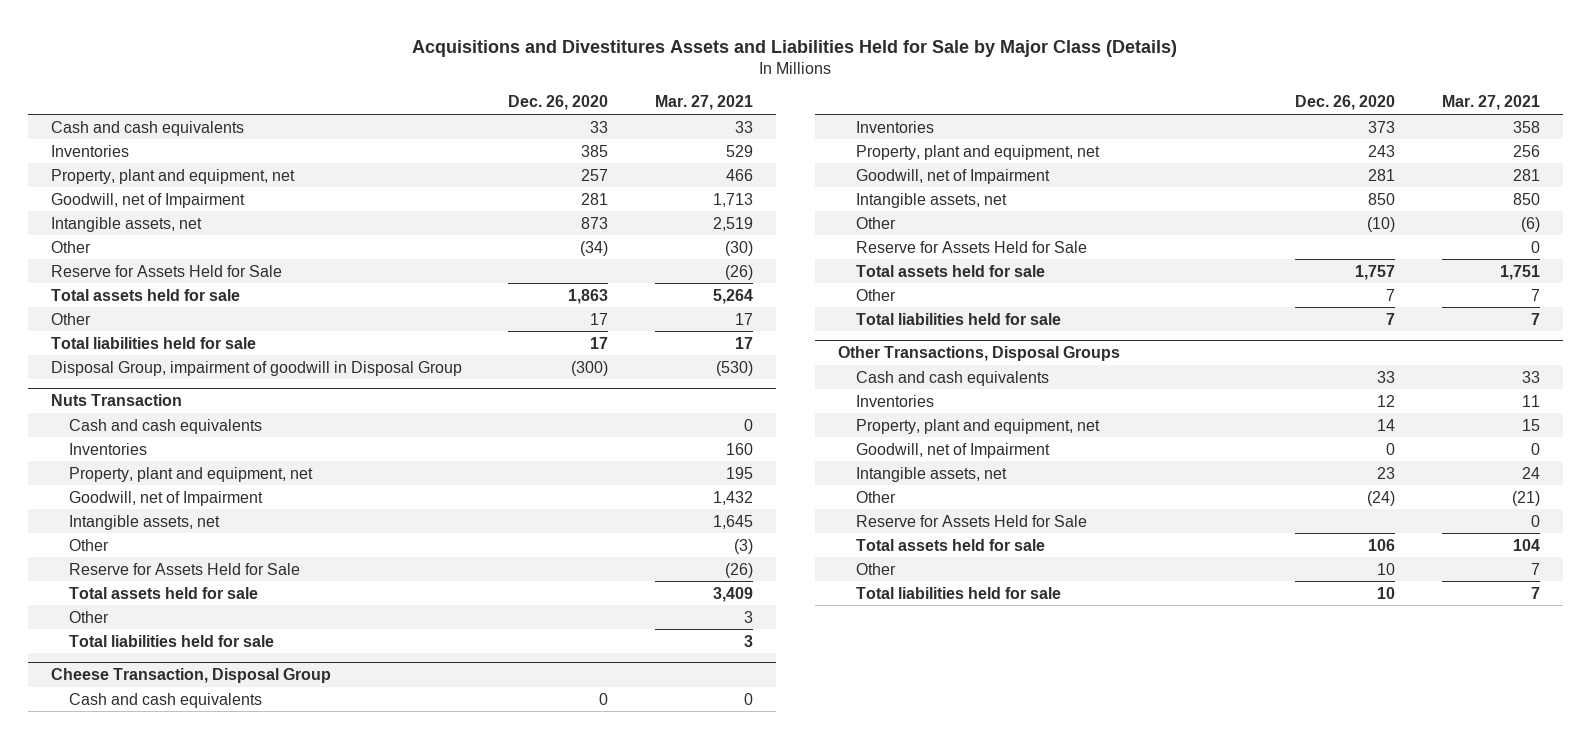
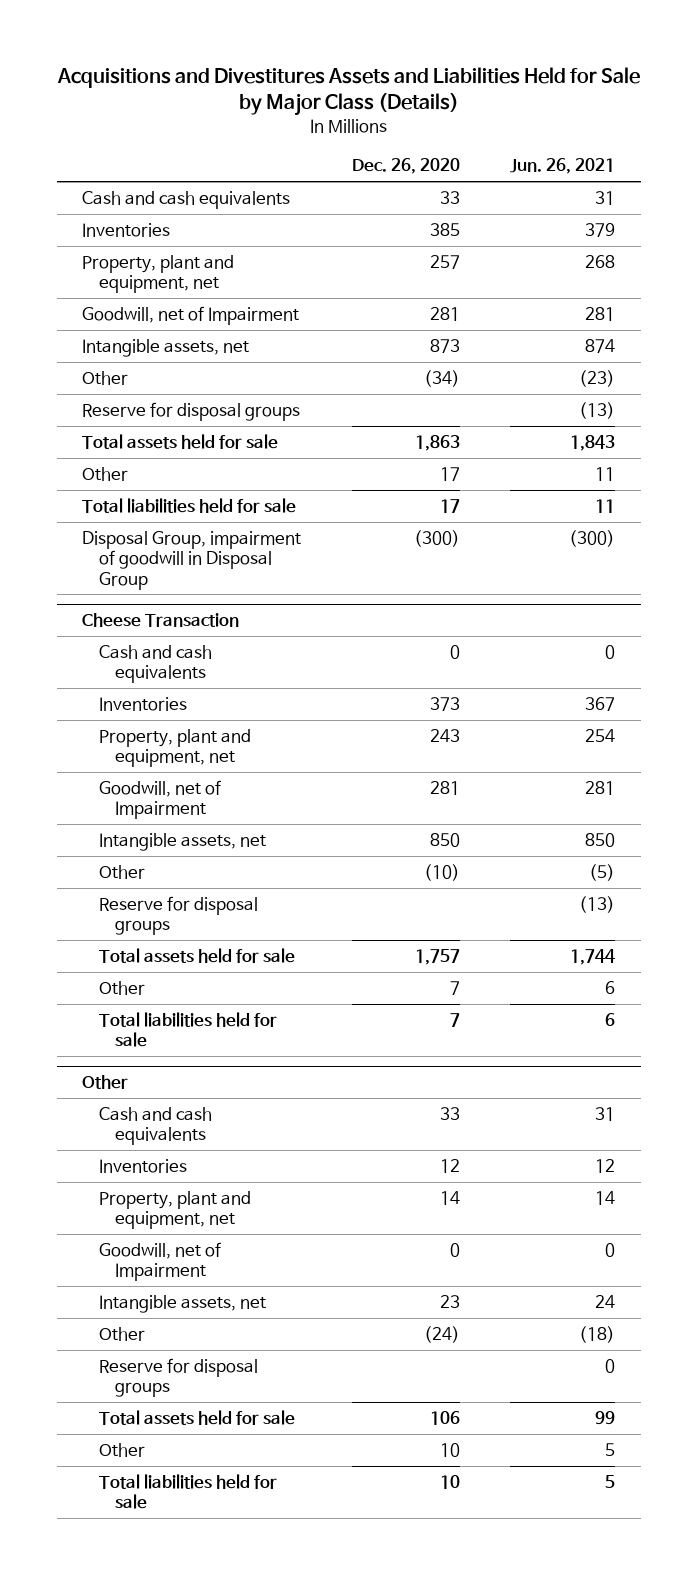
[654,95,753,111] Mar. 27, 2021 -> none
none -> [510,158,616,175] Jun. 26, 2021
[51,264,283,277] Reserve for Assets Held for Sale -> [82,402,301,422] Reserve for disposal groups
[51,393,183,406] Nuts Transaction -> none
[69,418,263,434] Cash and cash equivalents -> none
[69,442,148,455] Inventories -> none
[69,466,314,482] Property, plant and equipment, net -> none
[69,490,264,506] Goodwill, net of Impairment -> none
[69,514,221,530] Intangible assets, net -> none
[69,538,110,551] Other -> none
[69,562,301,575] Reserve for Assets Held for Sale -> none
[69,586,259,599] Total assets held for sale -> none
[69,610,110,623] Other -> none
[69,634,275,647] Total liabilities held for sale -> none
[51,667,332,683] Cheese Transaction, Disposal Group -> [82,613,240,628] Cheese Transaction
[856,240,1088,253] Reserve for Assets Held for Sale -> [98,896,258,936] Reserve for disposal groups
[838,345,1121,361] Other Transactions, Disposal Groups -> [82,1075,129,1090] Other
[856,514,1088,527] Reserve for Assets Held for Sale -> [98,1358,258,1398] Reserve for disposal groups

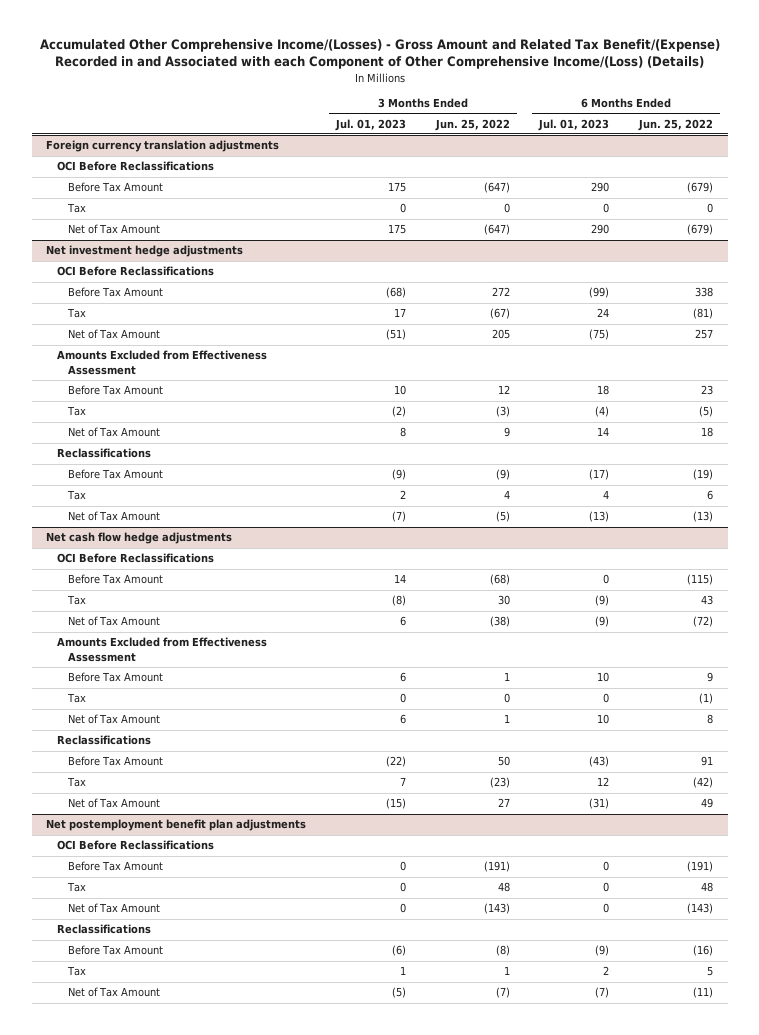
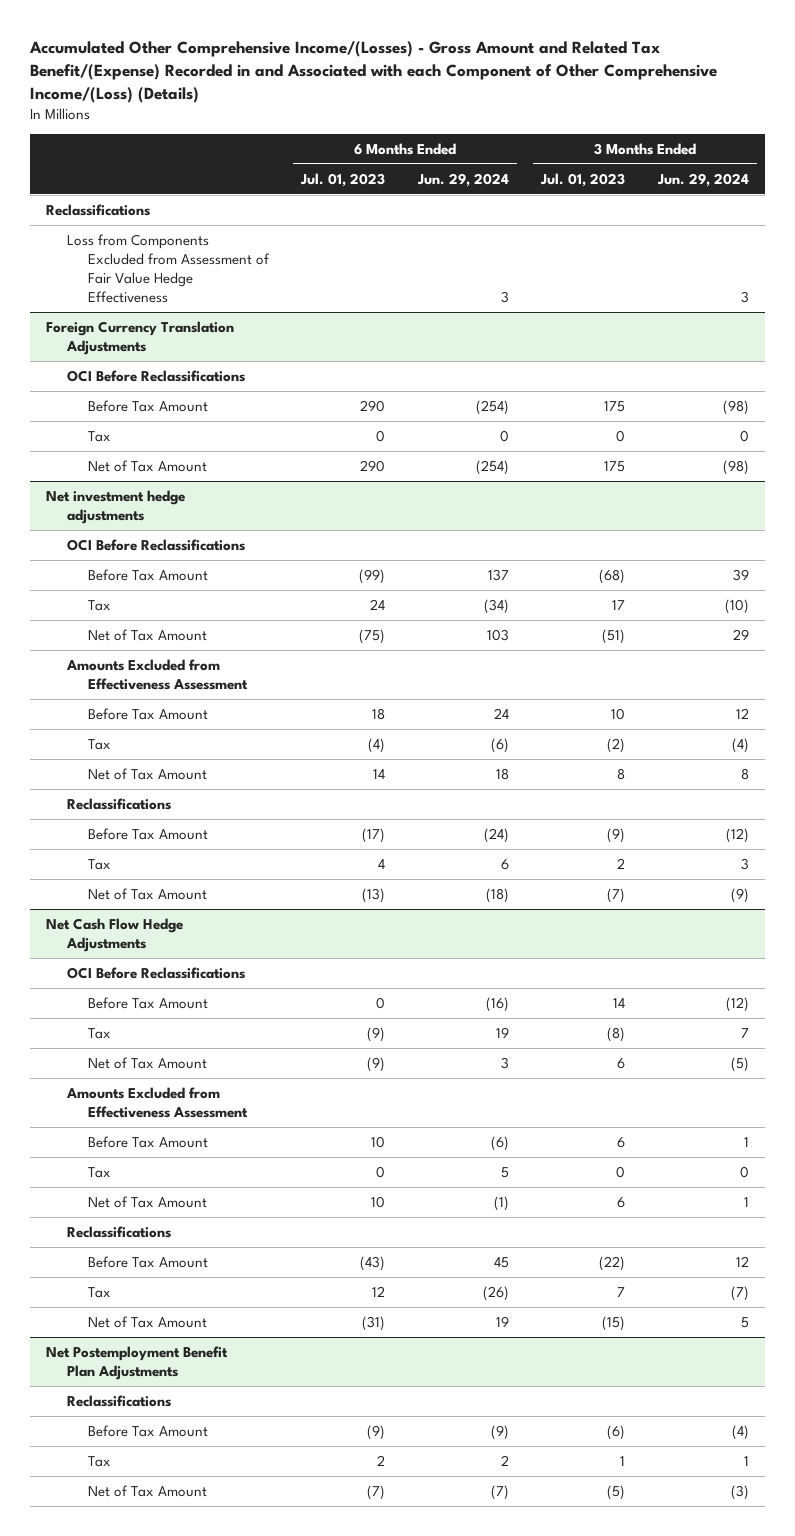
[434,118,510,131] Jun. 25, 2022 -> none
[637,118,713,131] Jun. 25, 2022 -> none
none -> [416,172,509,187] Jun. 29, 2024
none -> [656,172,749,187] Jun. 29, 2024
none -> [46,203,151,216] Reclassifications
none -> [67,233,271,303] Loss from Components Excluded from Assessment of Fair Value Hedge Effectiveness
[46,140,280,153] Foreign currency translation adjustments -> [46,320,235,355] Foreign Currency Translation Adjustments
[46,532,233,545] Net cash flow hedge adjustments -> [46,917,184,952] Net Cash Flow Hedge Adjustments
[57,840,215,851] OCI Before Reclassifications -> none
[68,861,164,872] Before Tax Amount -> none
[67,882,87,893] Tax -> none
[68,903,161,914] Net of Tax Amount -> none
[46,819,307,832] Net postemployment benefit plan adjustments -> [46,1345,229,1380] Net Postemployment Benefit Plan Adjustments

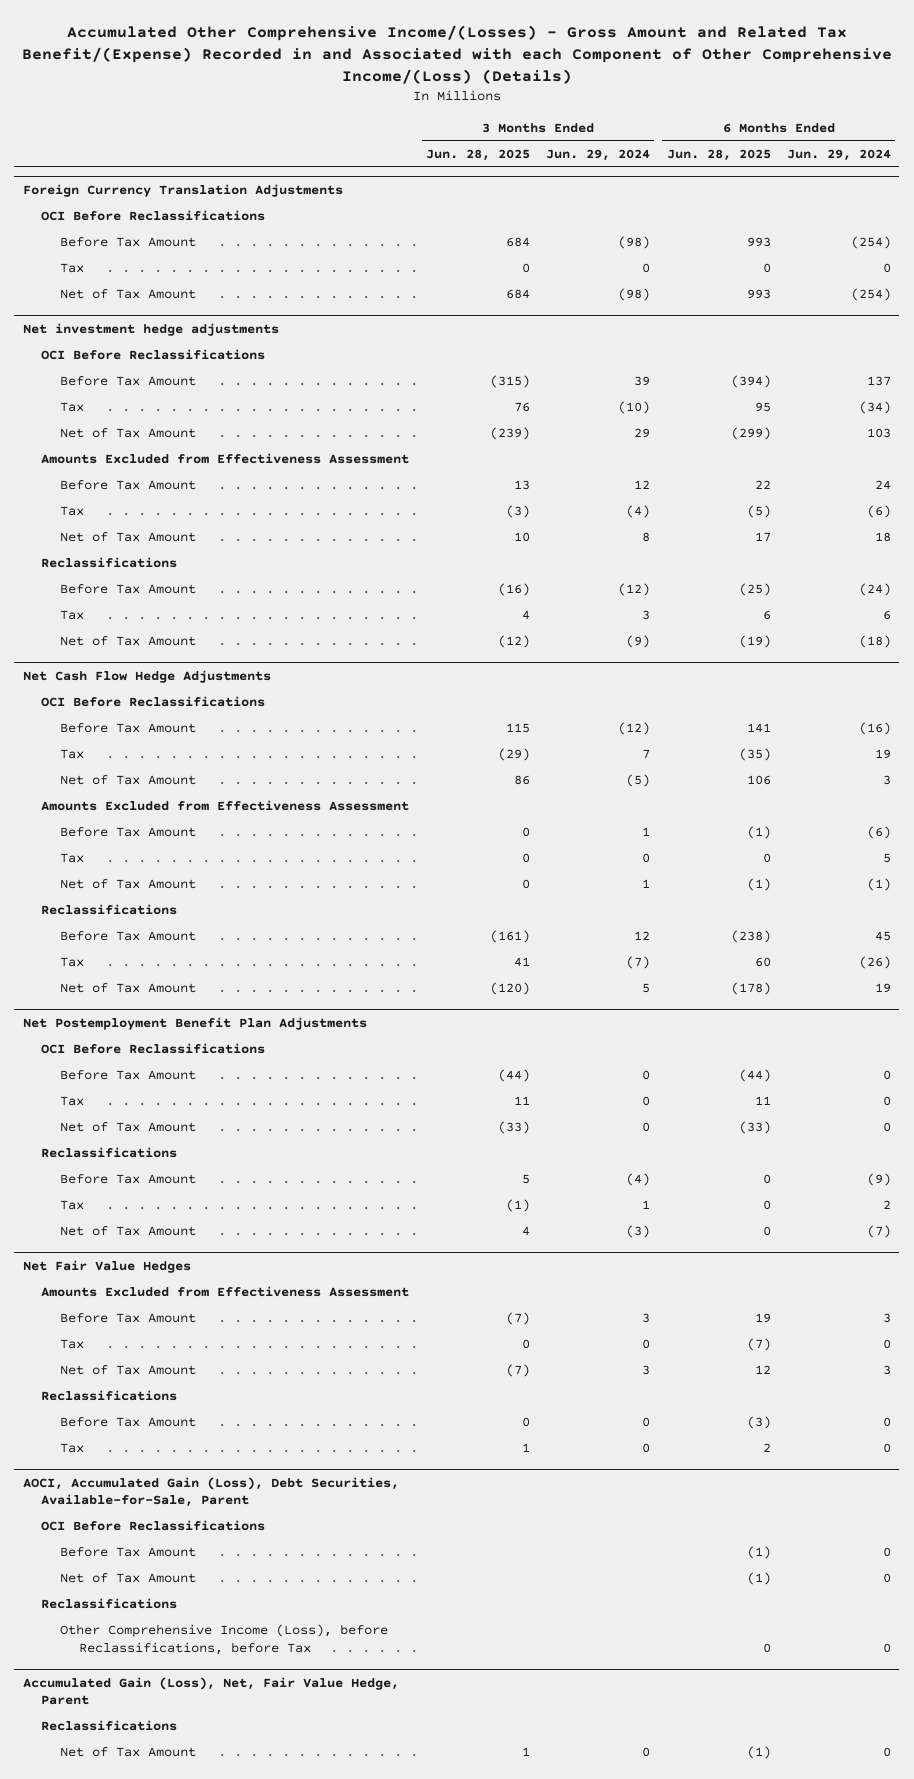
[300,172,386,187] Jul. 01, 2023 -> none
[540,172,626,187] Jul. 01, 2023 -> none
none -> [425,148,530,161] Jun. 28, 2025
none -> [666,148,771,161] Jun. 28, 2025
[46,203,151,216] Reclassifications -> none
[67,233,271,303] Loss from Components Excluded from Assessment of Fair Value Hedge Effectiveness -> none
none -> [41,1043,266,1055] OCI Before Reclassifications
none -> [59,1070,196,1081] Before Tax Amount
none -> [59,1096,84,1107] Tax
none -> [59,1122,196,1133] Net of Tax Amount
none -> [22,1259,191,1273] Net Fair Value Hedges
none -> [41,1286,410,1298] Amounts Excluded from Effectiveness Assessment
none -> [59,1313,196,1324] Before Tax Amount
none -> [59,1339,84,1350] Tax
none -> [59,1365,196,1376] Net of Tax Amount
none -> [41,1390,178,1402] Reclassifications
none -> [59,1417,196,1428] Before Tax Amount
none -> [59,1443,84,1454] Tax
none -> [22,1476,399,1508] AOCI, Accumulated Gain (Loss), Debt Securities, Available-for-Sale, Parent
none -> [41,1520,266,1532] OCI Before Reclassifications
none -> [59,1547,196,1558] Before Tax Amount
none -> [59,1573,196,1584] Net of Tax Amount
none -> [41,1598,178,1610] Reclassifications
none -> [59,1624,388,1655] Other Comprehensive Income (Loss), before Reclassifications, before Tax
none -> [22,1676,399,1706] Accumulated Gain (Loss), Net, Fair Value Hedge, Parent
none -> [41,1720,178,1732] Reclassifications
none -> [59,1747,196,1758] Net of Tax Amount

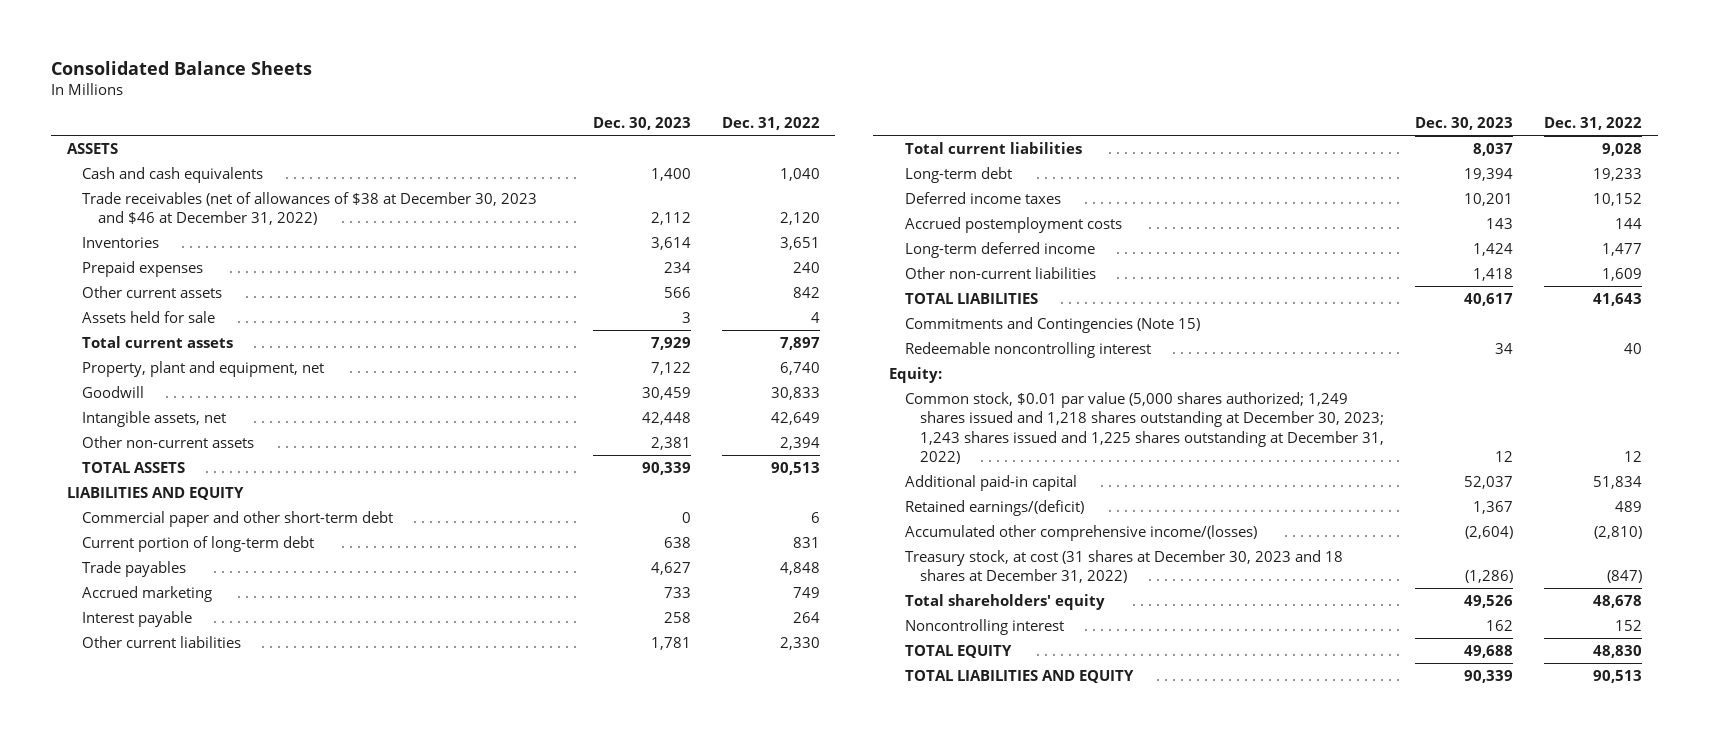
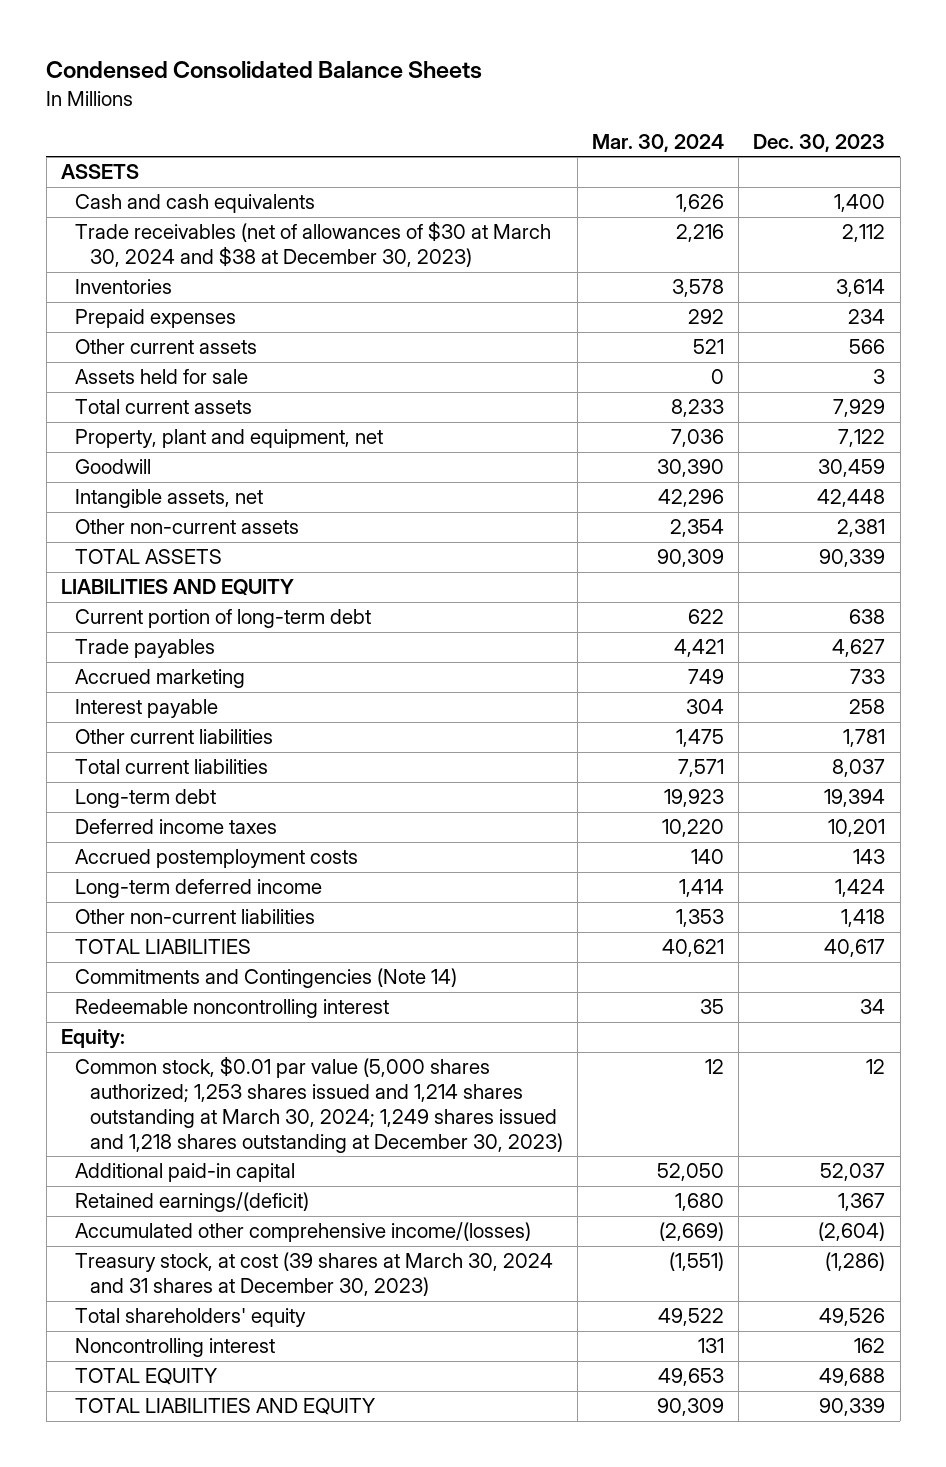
[51,60,313,75] Consolidated Balance Sheets -> [46,61,483,80] Condensed Consolidated Balance Sheets
[721,117,820,131] Dec. 31, 2022 -> none
none -> [592,133,725,152] Mar. 30, 2024
[82,191,538,226] Trade receivables (net of allowances of $38 at December 30, 2023 and $46 at December 31, 2022) -> [75,221,552,268] Trade receivables (net of allowances of $30 at March 30, 2024 and $38 at December 30, 2023)
[82,510,394,527] Commercial paper and other short-term debt -> none
[904,316,1200,333] Commitments and Contingencies (Note 15) -> [75,968,458,989] Commitments and Contingencies (Note 14)
[904,391,1385,465] Common stock, $0.01 par value (5,000 shares authorized; 1,249 shares issued and 1,218 shares outstanding at December 30, 2023; 1,243 shares issued and 1,225 shares outstanding at December 31, 2022) -> [75,1056,564,1153] Common stock, $0.01 par value (5,000 shares authorized; 1,253 shares issued and 1,214 shares outstanding at March 30, 2024; 1,249 shares issued and 1,218 shares outstanding at December 30, 2023)
[904,549,1343,584] Treasury stock, at cost (31 shares at December 30, 2023 and 18 shares at December 31, 2022) -> [75,1252,554,1297] Treasury stock, at cost (39 shares at March 30, 2024 and 31 shares at December 30, 2023)

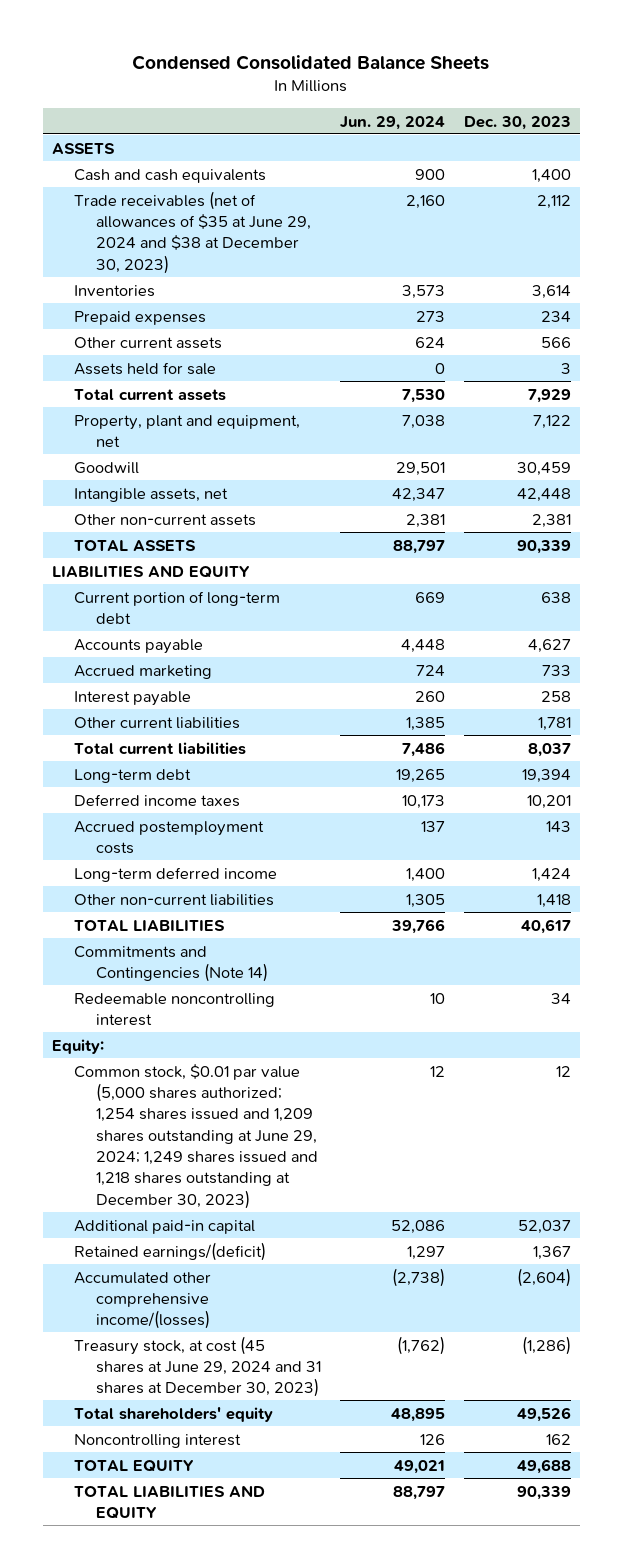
[592,133,725,152] Mar. 30, 2024 -> none
none -> [339,115,445,130] Jun. 29, 2024
[75,221,552,268] Trade receivables (net of allowances of $30 at March 30, 2024 and $38 at December 30, 2023) -> [74,190,311,274] Trade receivables (net of allowances of $35 at June 29, 2024 and $38 at December 30, 2023)
[75,639,216,659] Trade payables -> [74,638,204,654] Accounts payable
[75,1056,564,1153] Common stock, $0.01 par value (5,000 shares authorized; 1,253 shares issued and 1,214 shares outstanding at March 30, 2024; 1,249 shares issued and 1,218 shares outstanding at December 30, 2023) -> [74,1063,318,1209] Common stock, $0.01 par value (5,000 shares authorized; 1,254 shares issued and 1,209 shares outstanding at June 29, 2024; 1,249 shares issued and 1,218 shares outstanding at December 30, 2023)
[75,1252,554,1297] Treasury stock, at cost (39 shares at March 30, 2024 and 31 shares at December 30, 2023) -> [74,1335,321,1398] Treasury stock, at cost (45 shares at June 29, 2024 and 31 shares at December 30, 2023)

